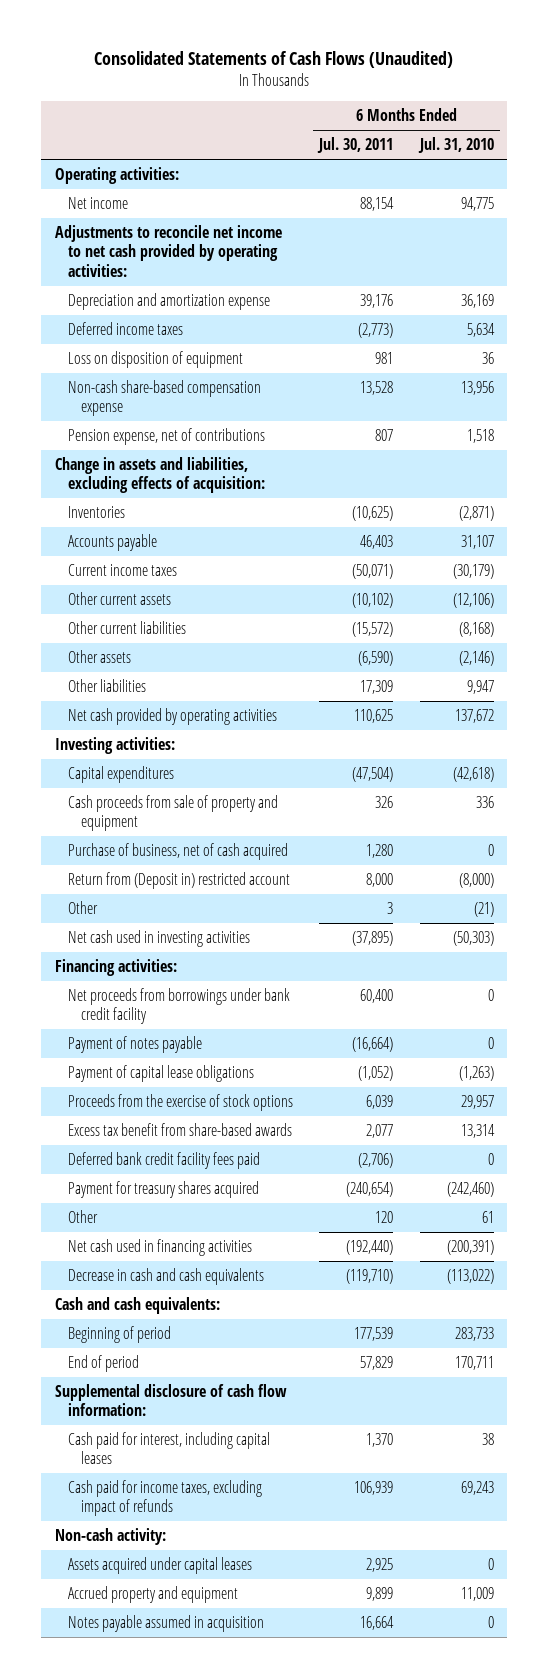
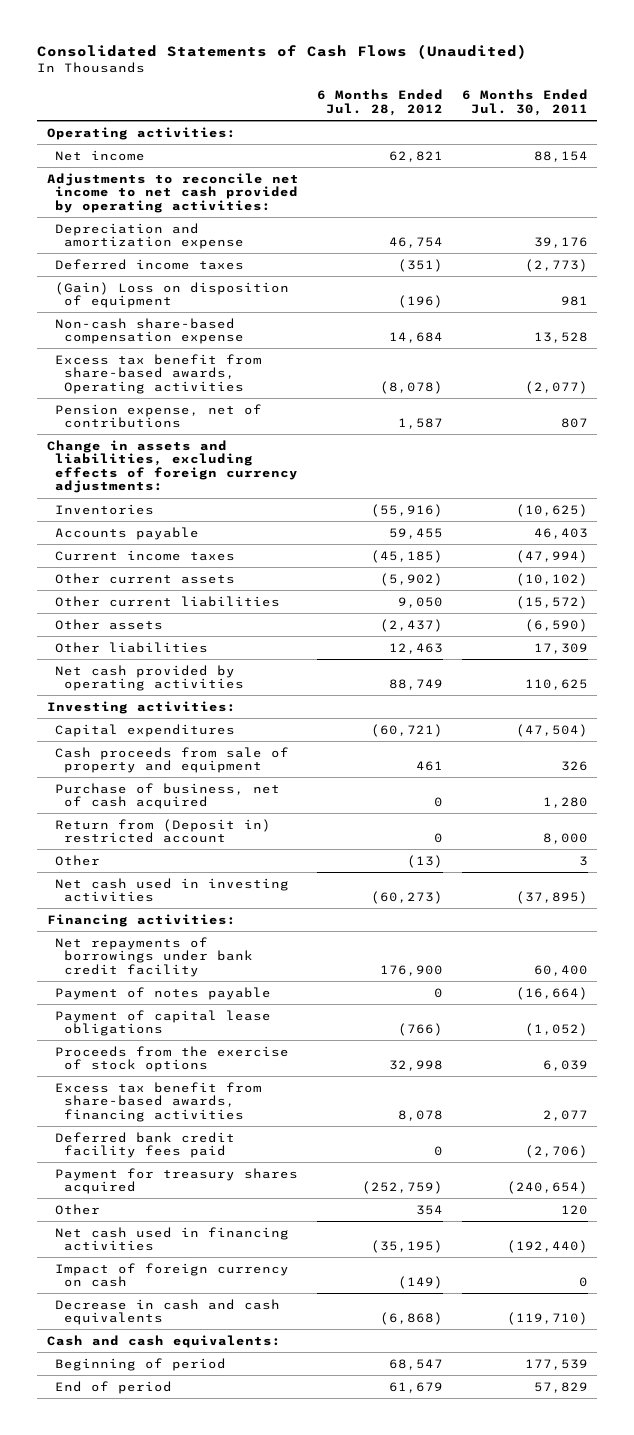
[417,137,494,154] Jul. 31, 2010 -> none
none -> [317,89,444,116] 6 Months Ended Jul. 28, 2012
[67,350,243,368] Loss on disposition of equipment -> [55,281,290,309] (Gain) Loss on disposition of equipment
none -> [55,353,263,394] Excess tax benefit from share-based awards, Operating activities
[54,456,265,494] Change in assets and liabilities, excluding effects of acquisition: -> [46,439,299,494] Change in assets and liabilities, excluding effects of foreign currency adjustments:
[352,563,394,579] (50,071) -> [515,549,588,563] (47,994)
[67,987,290,1025] Net proceeds from borrowings under bank credit facility -> [55,936,254,977] Net repayments of borrowings under bank credit facility
[67,1122,292,1136] Excess tax benefit from share-based awards -> [55,1081,263,1122] Excess tax benefit from share-based awards, financing activities
none -> [55,1262,290,1288] Impact of foreign currency on cash
[54,1383,287,1417] Supplemental disclosure of cash flow information: -> none
[67,1431,270,1465] Cash paid for interest, including capital leases -> none
[67,1479,262,1517] Cash paid for income taxes, excluding impact of refunds -> none
[54,1527,166,1545] Non-cash activity: -> none
[67,1556,252,1574] Assets acquired under capital leases -> none
[67,1585,238,1603] Accrued property and equipment -> none
[67,1614,264,1632] Notes payable assumed in acquisition -> none

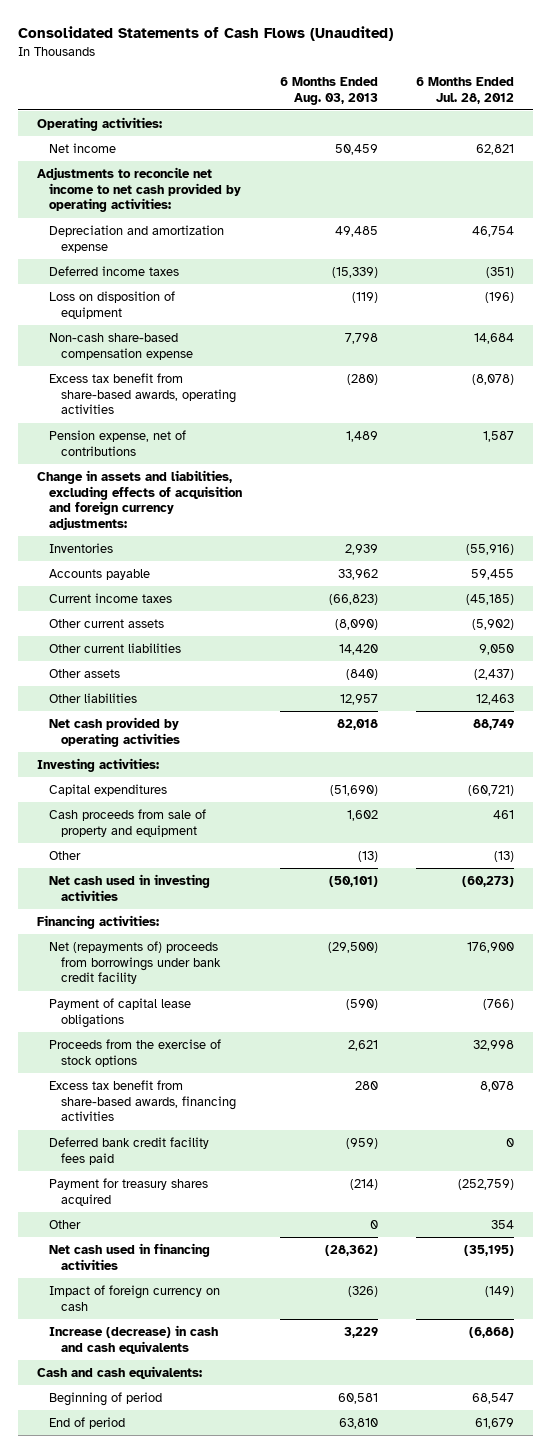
[461,89,588,116] 6 Months Ended Jul. 30, 2011 -> none
none -> [280,77,379,105] 6 Months Ended Aug. 03, 2013
[55,281,290,309] (Gain) Loss on disposition of equipment -> [49,291,176,319] Loss on disposition of equipment
[55,353,263,394] Excess tax benefit from share-based awards, Operating activities -> [49,373,237,415] Excess tax benefit from share-based awards, operating activities
[46,439,299,494] Change in assets and liabilities, excluding effects of foreign currency adjustments: -> [36,470,243,531] Change in assets and liabilities, excluding effects of acquisition and foreign currency adjustments:
[55,782,281,810] Purchase of business, net of cash acquired -> none
[55,818,272,844] Return from (Deposit in) restricted account -> none
[55,986,272,1000] Payment of notes payable -> none
[55,936,254,977] Net repayments of borrowings under bank credit facility -> [49,941,222,985] Net (repayments of) proceeds from borrowings under bank credit facility
[55,1298,281,1326] Decrease in cash and cash equivalents -> [49,1325,219,1354] Increase (decrease) in cash and cash equivalents

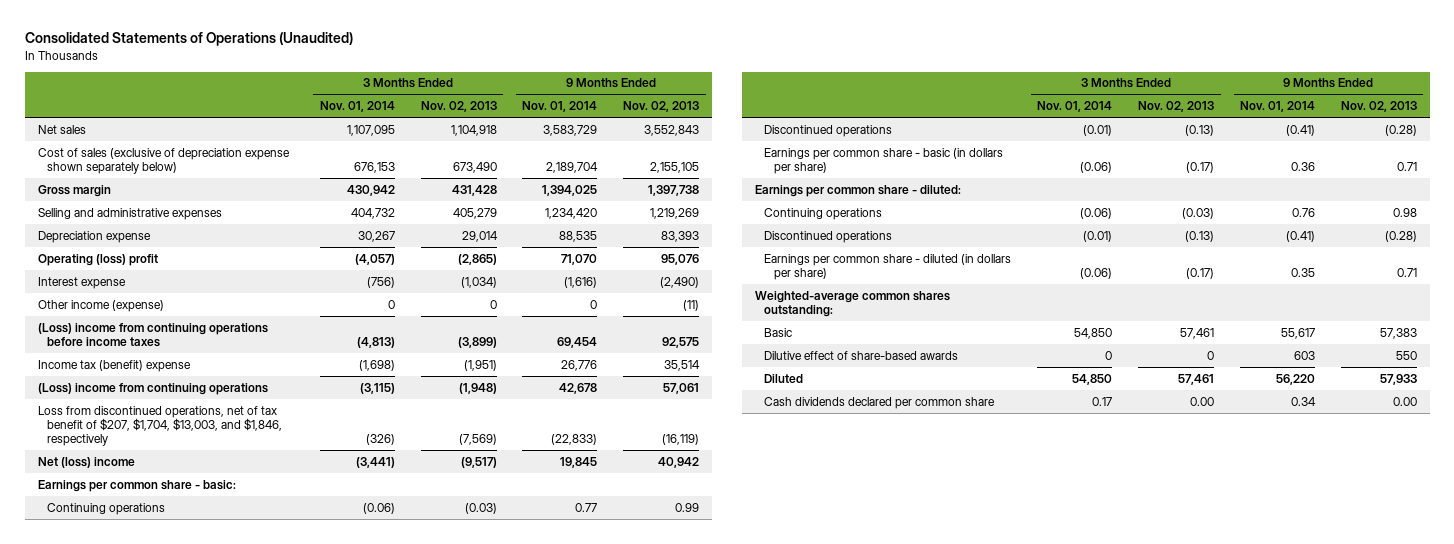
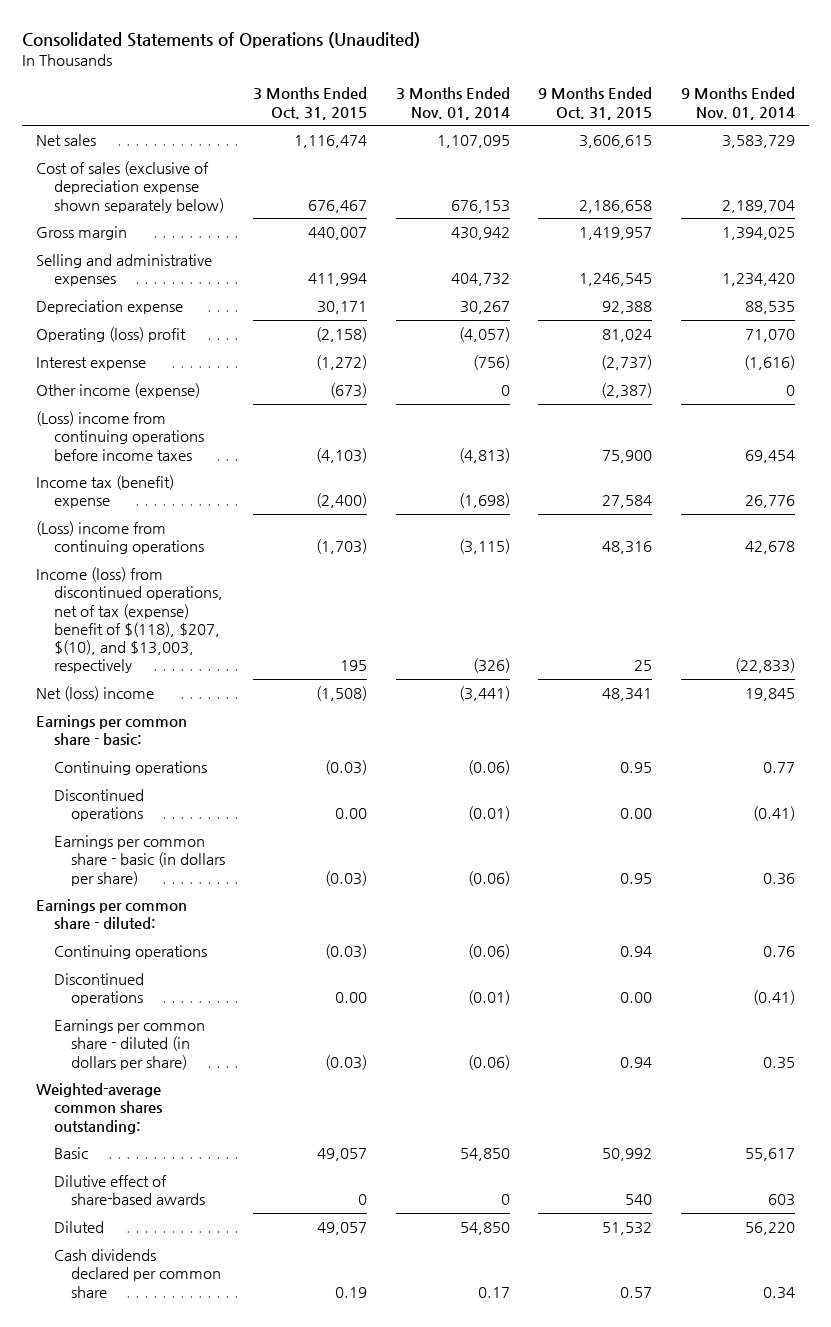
[420,101,497,113] Nov. 02, 2013 -> none
[623,101,700,113] Nov. 02, 2013 -> none
none -> [253,87,368,120] 3 Months Ended Oct. 31, 2015
none -> [538,87,653,120] 9 Months Ended Oct. 31, 2015
[37,405,282,446] Loss from discontinued operations, net of tax benefit of $207, $1,704, $13,003, and $1,846, respectively -> [36,566,223,674] Income (loss) from discontinued operations, net of tax (expense) benefit of $(118), $207, $(10), and $13,003, respectively

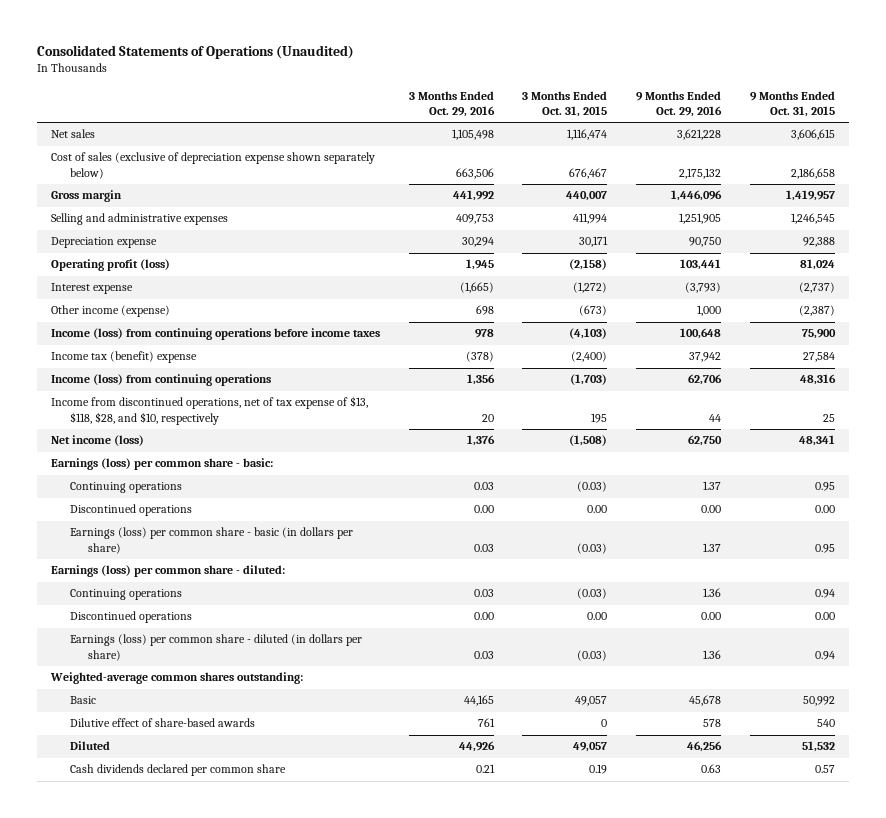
[395,87,510,120] 3 Months Ended Nov. 01, 2014 -> none
[680,87,795,120] 9 Months Ended Nov. 01, 2014 -> none
none -> [408,90,495,117] 3 Months Ended Oct. 29, 2016
none -> [636,90,723,117] 9 Months Ended Oct. 29, 2016
[36,326,187,342] Operating (loss) profit -> [51,259,171,272] Operating profit (loss)
[36,410,204,461] (Loss) income from continuing operations before income taxes -> [51,328,381,341] Income (loss) from continuing operations before income taxes
[36,520,204,555] (Loss) income from continuing operations -> [51,374,272,387] Income (loss) from continuing operations
[36,566,223,674] Income (loss) from discontinued operations, net of tax (expense) benefit of $(118), $207, $(10), and $13,003, respectively -> [51,396,369,425] Income from discontinued operations, net of tax expense of $13, $118, $28, and $10, respectively
[36,685,155,701] Net (loss) income -> [51,435,145,447] Net income (loss)
[36,714,188,746] Earnings per common share - basic: -> [51,458,274,471] Earnings (loss) per common share - basic:
[53,834,225,886] Earnings per common share - basic (in dollars per share) -> [69,527,353,554] Earnings (loss) per common share - basic (in dollars per share)
[36,898,188,930] Earnings per common share - diluted: -> [51,565,286,578] Earnings (loss) per common share - diluted:
[53,1018,205,1070] Earnings per common share - diluted (in dollars per share) -> [69,634,362,661] Earnings (loss) per common share - diluted (in dollars per share)

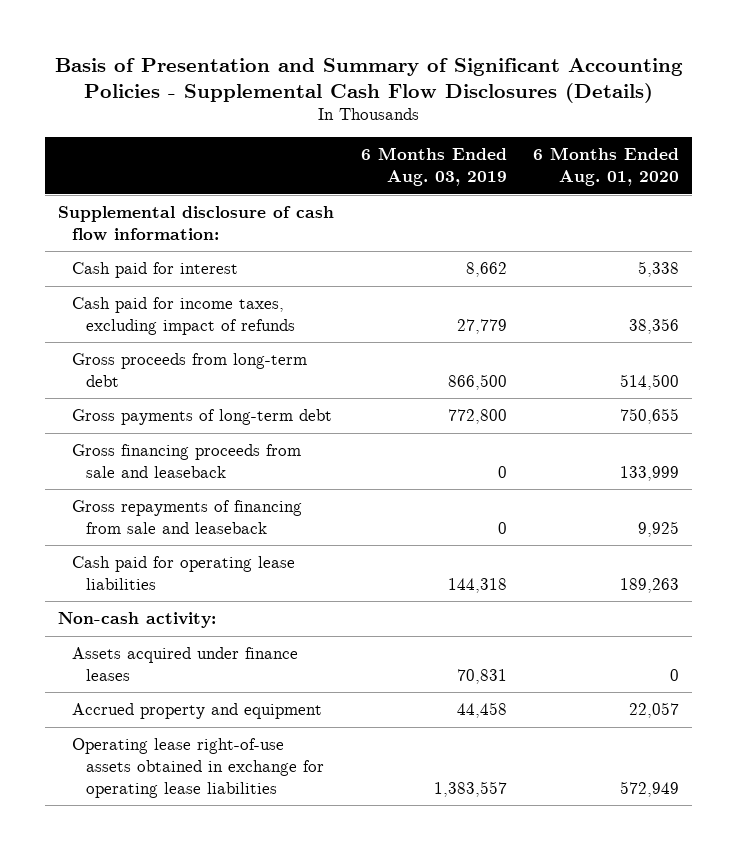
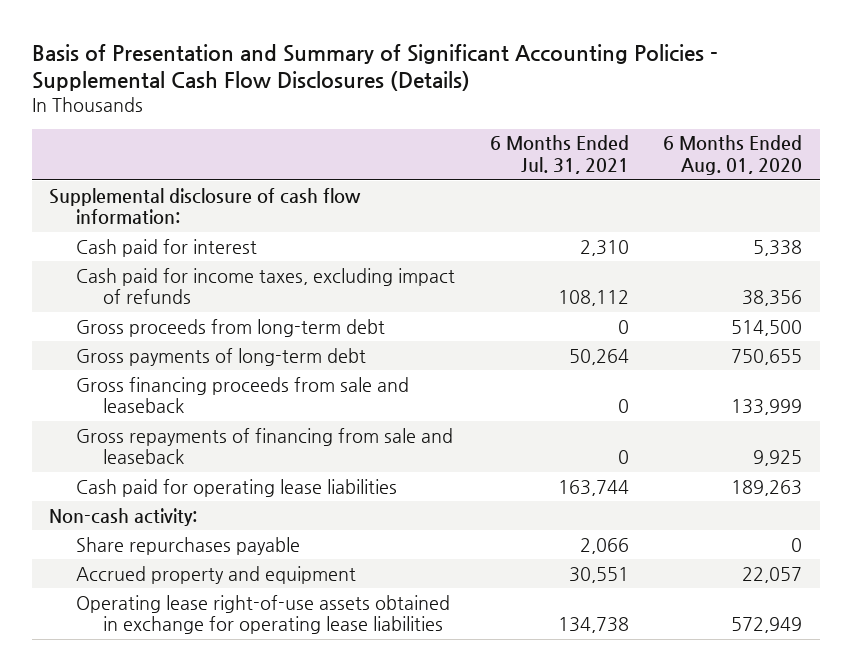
[360,147,507,187] 6 Months Ended Aug. 03, 2019 -> none
none -> [489,135,629,175] 6 Months Ended Jul. 31, 2021
[72,647,299,681] Assets acquired under finance leases -> none
none -> [75,536,300,555] Share repurchases payable

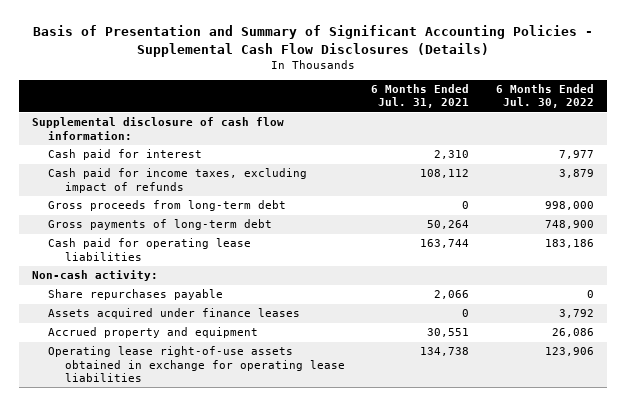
[663,135,803,176] 6 Months Ended Aug. 01, 2020 -> none
none -> [495,84,594,109] 6 Months Ended Jul. 30, 2022
[75,376,409,414] Gross financing proceeds from sale and leaseback -> none
[75,427,453,465] Gross repayments of financing from sale and leaseback -> none
none -> [48,308,301,320] Assets acquired under finance leases

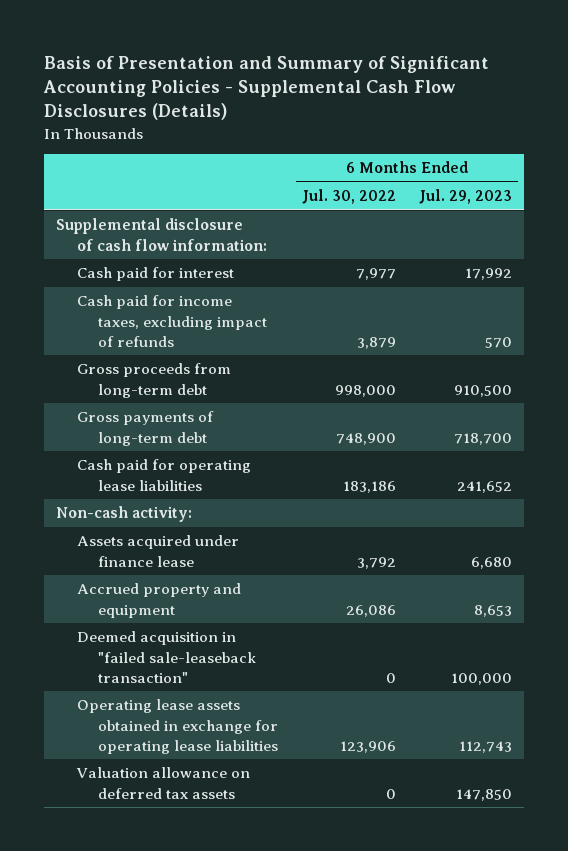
[371,84,470,109] 6 Months Ended Jul. 31, 2021 -> none
none -> [418,189,512,205] Jul. 29, 2023
[48,289,224,301] Share repurchases payable -> none
[48,308,301,320] Assets acquired under finance leases -> [77,535,240,567] Assets acquired under finance lease
none -> [77,631,257,683] Deemed acquisition in "failed sale-leaseback transaction"
[48,346,345,382] Operating lease right-of-use assets obtained in exchange for operating lease liabilities -> [77,699,279,754] Operating lease assets obtained in exchange for operating lease liabilities
none -> [76,767,251,799] Valuation allowance on deferred tax assets

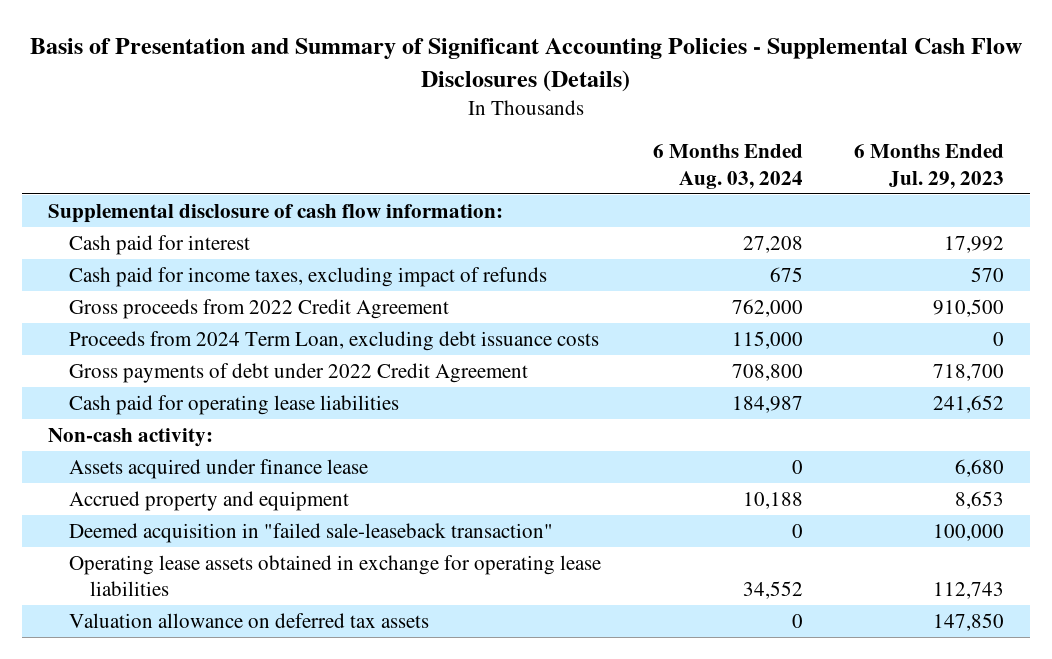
[301,189,396,205] Jul. 30, 2022 -> none
none -> [652,144,803,189] 6 Months Ended Aug. 03, 2024
[77,363,232,398] Gross proceeds from long-term debt -> [68,298,449,319] Gross proceeds from 2022 Credit Agreement
none -> [68,330,599,351] Proceeds from 2024 Term Loan, excluding debt issuance costs
[77,411,215,446] Gross payments of long-term debt -> [68,362,528,383] Gross payments of debt under 2022 Credit Agreement

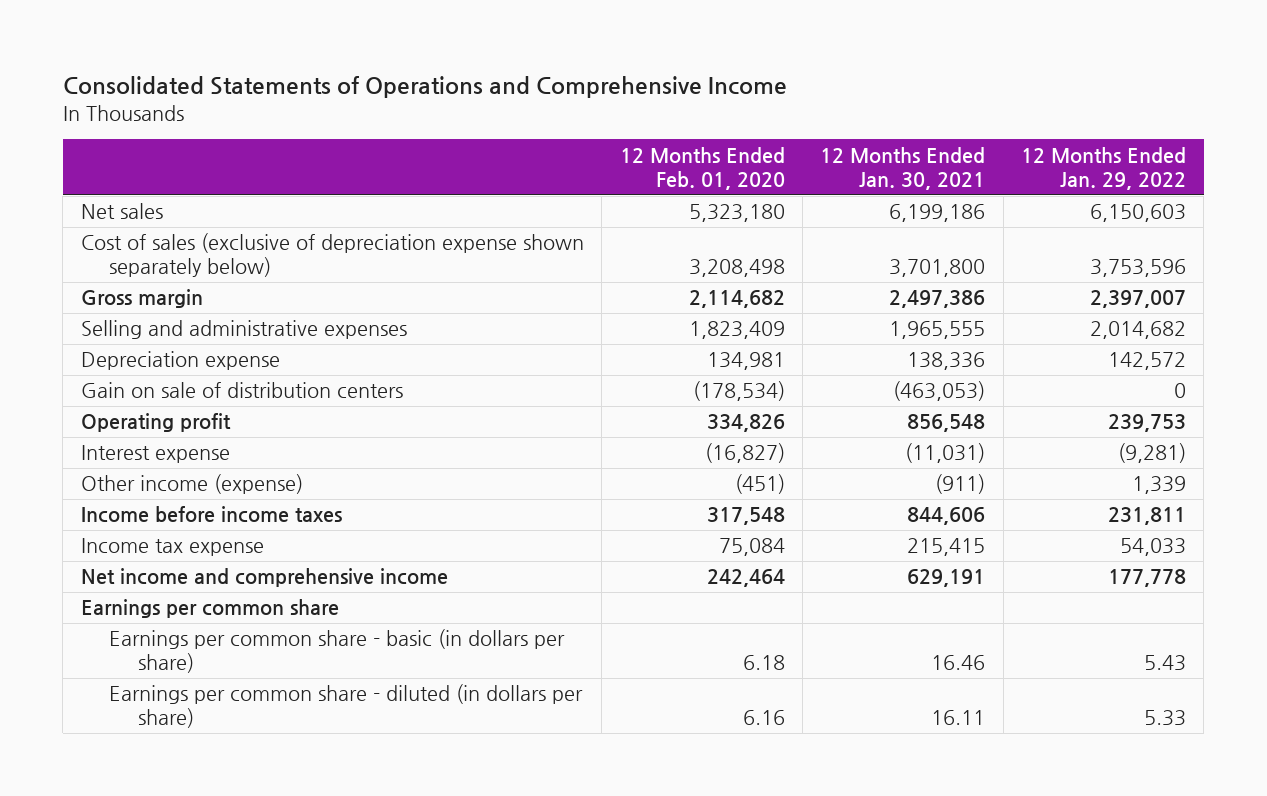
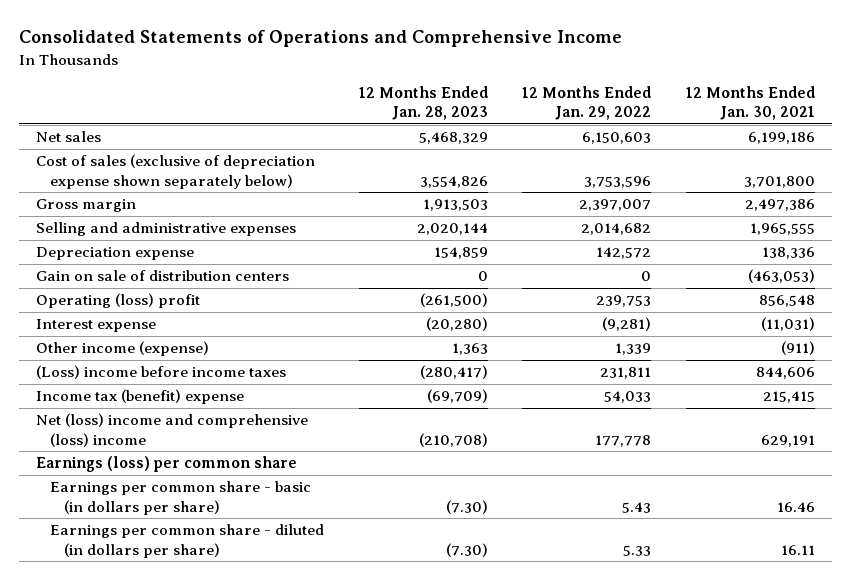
[619,146,785,190] 12 Months Ended Feb. 01, 2020 -> none
none -> [358,85,488,121] 12 Months Ended Jan. 28, 2023
[80,413,231,433] Operating profit -> [36,293,201,309] Operating (loss) profit
[80,506,342,524] Income before income taxes -> [36,365,287,380] (Loss) income before income taxes
[80,538,264,557] Income tax expense -> [36,389,245,405] Income tax (benefit) expense
[80,568,448,588] Net income and comprehensive income -> [36,413,309,447] Net (loss) income and comprehensive (loss) income
[80,599,339,619] Earnings per common share -> [36,456,298,473] Earnings (loss) per common share

